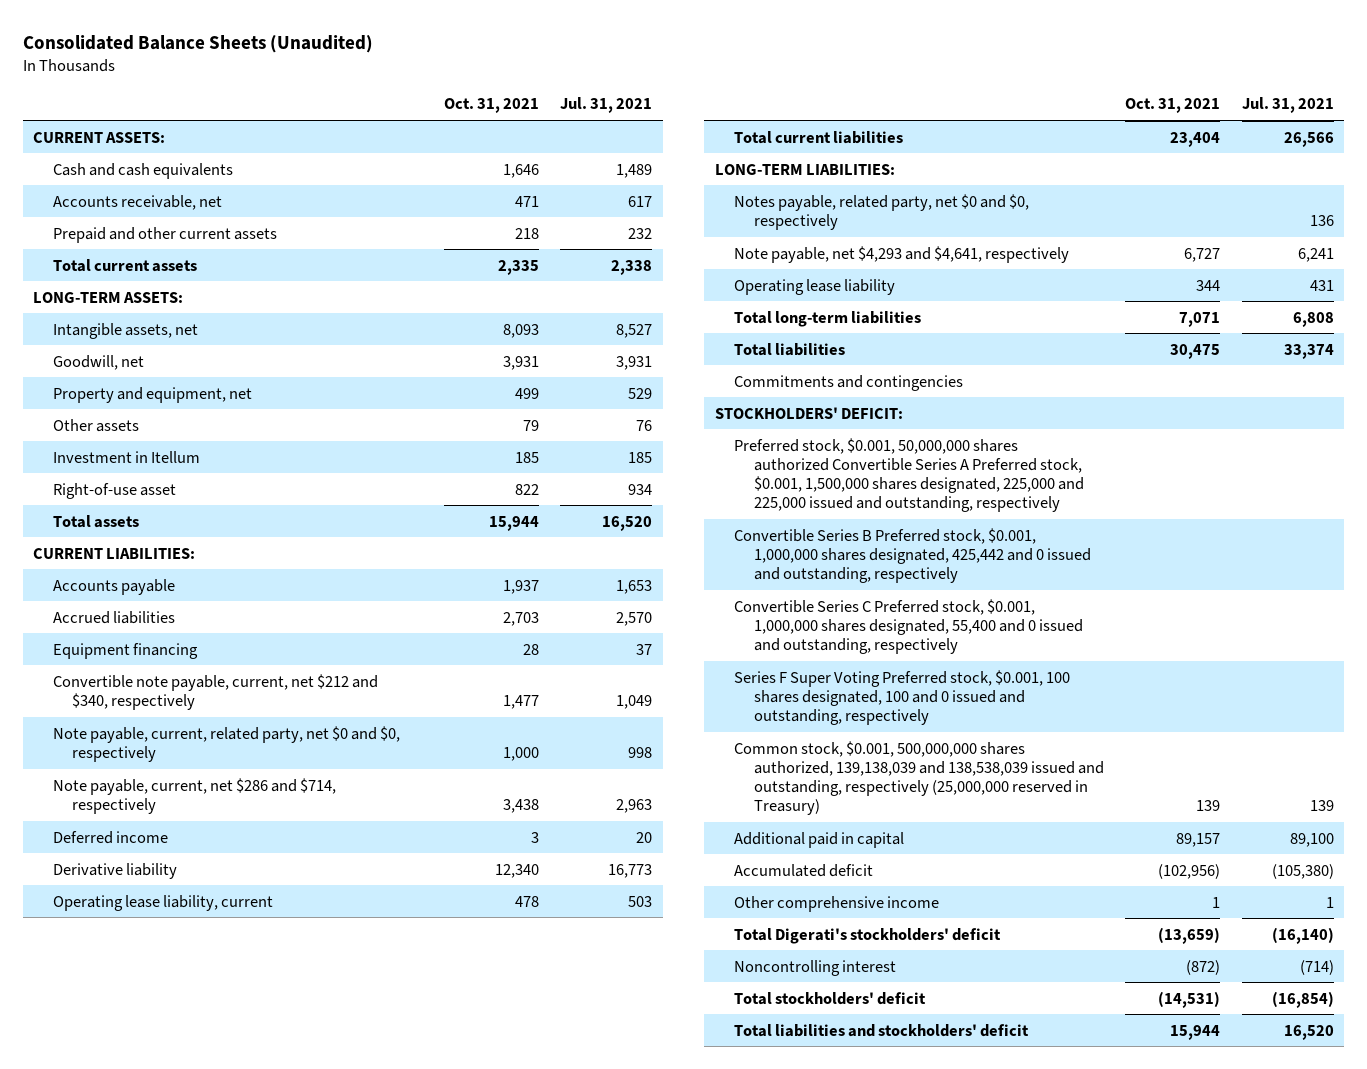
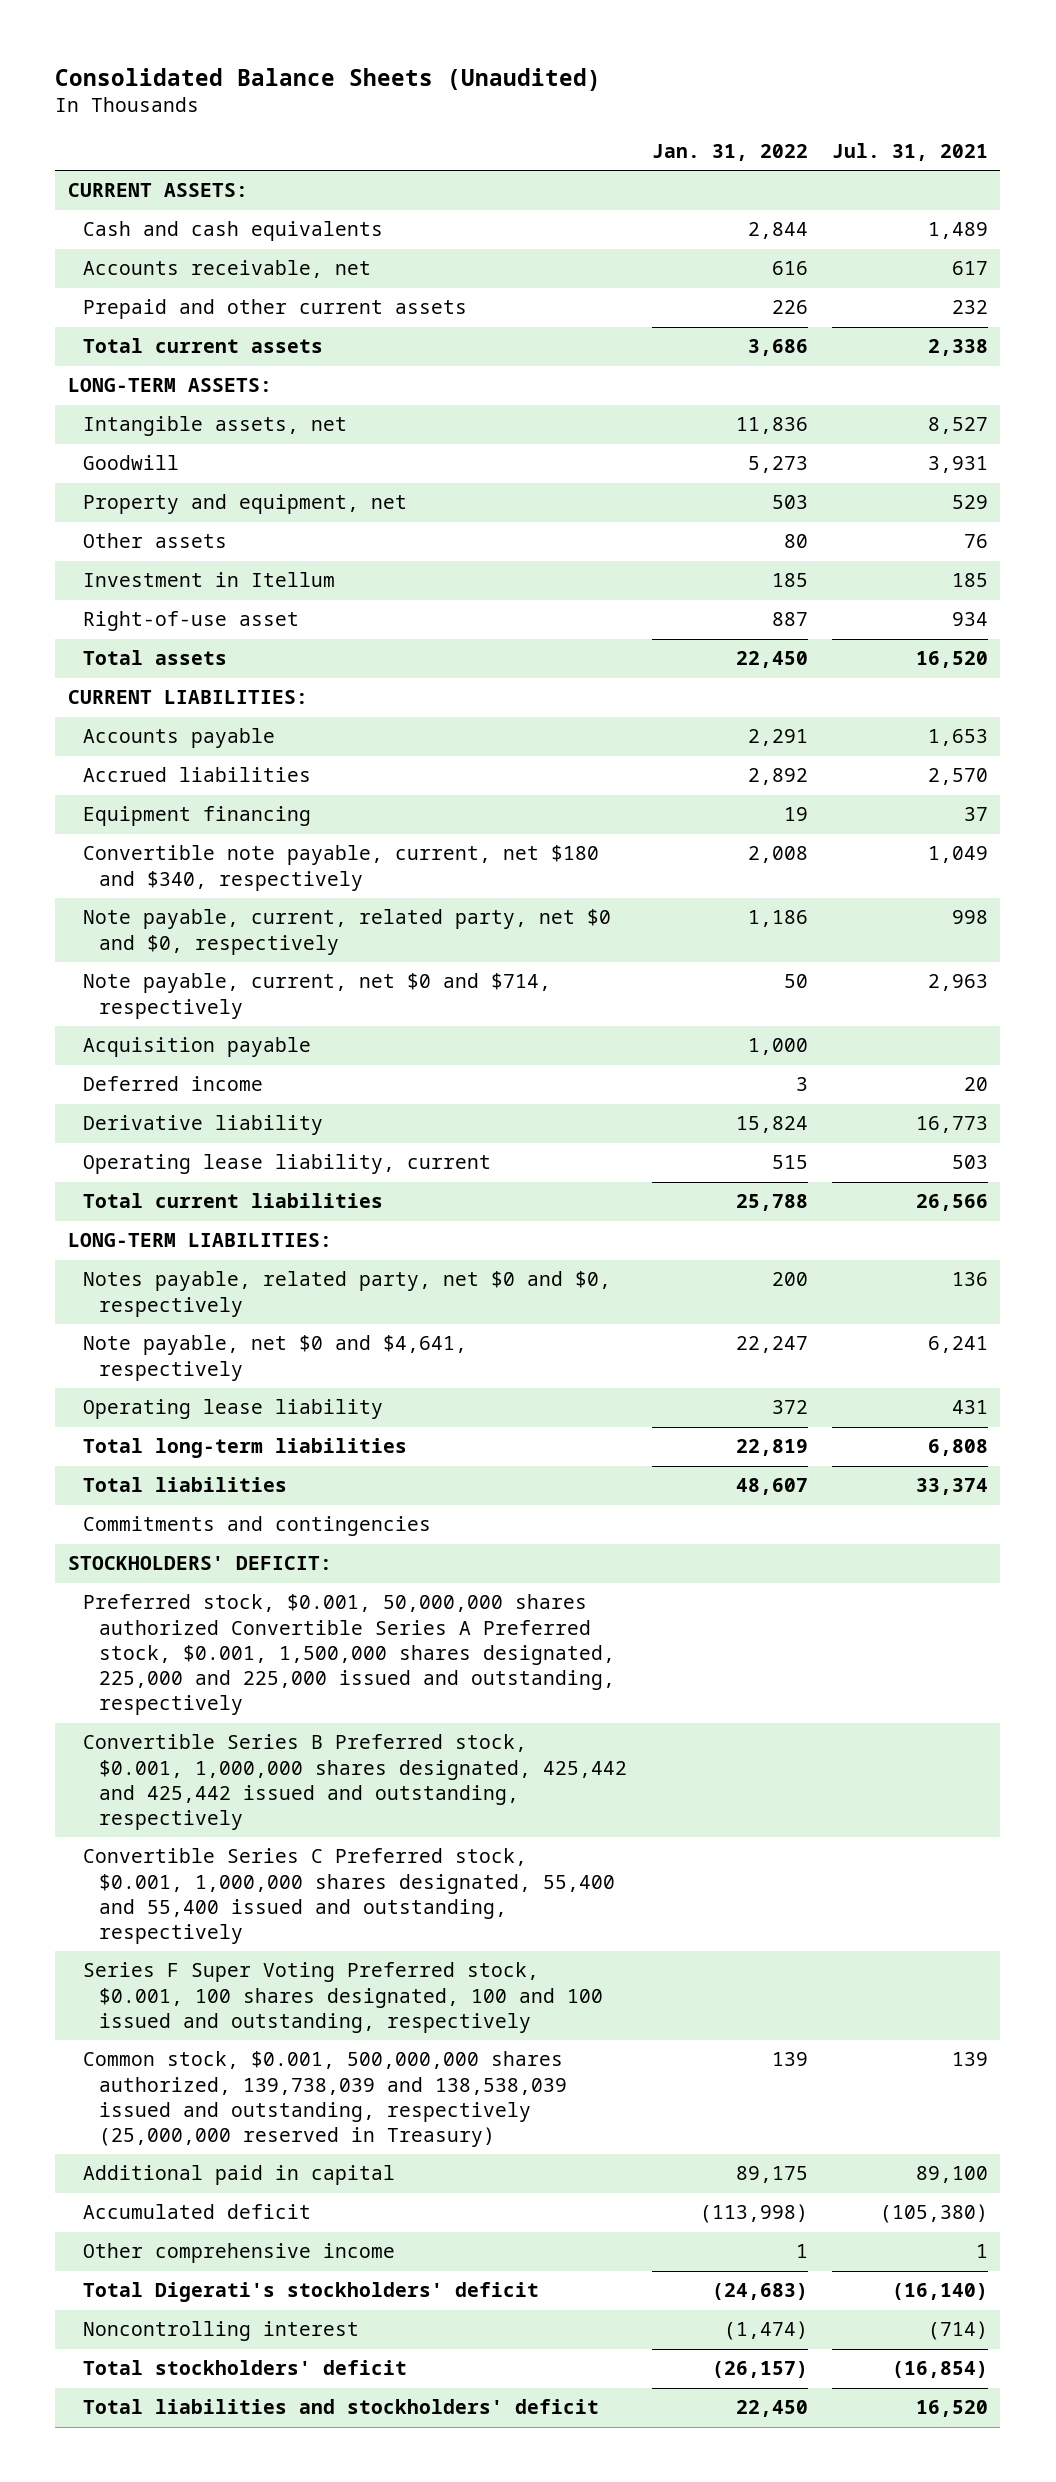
[443,98,539,114] Oct. 31, 2021 -> none
none -> [651,143,808,161] Jan. 31, 2022
[52,354,144,370] Goodwill, net -> [83,455,180,471] Goodwill
[52,673,378,710] Convertible note payable, current, net $212 and $340, respectively -> [83,845,600,891] Convertible note payable, current, net $180 and $340, respectively
[52,777,336,814] Note payable, current, net $286 and $714, respectively -> [83,973,552,1019] Note payable, current, net $0 and $714, respectively
none -> [83,1037,312,1058] Acquisition payable
[734,245,1070,263] Note payable, net $4,293 and $4,641, respectively -> [83,1335,468,1381] Note payable, net $0 and $4,641, respectively
[734,527,1091,583] Convertible Series B Preferred stock, $0.001, 1,000,000 shares designated, 425,442 and 0 issued and outstanding, respectively -> [83,1734,628,1831] Convertible Series B Preferred stock, $0.001, 1,000,000 shares designated, 425,442 and 425,442 issued and outstanding, respectively
[734,598,1083,654] Convertible Series C Preferred stock, $0.001, 1,000,000 shares designated, 55,400 and 0 issued and outstanding, respectively -> [83,1848,616,1945] Convertible Series C Preferred stock, $0.001, 1,000,000 shares designated, 55,400 and 55,400 issued and outstanding, respectively
[734,669,1071,725] Series F Super Voting Preferred stock, $0.001, 100 shares designated, 100 and 0 issued and outstanding, respectively -> [83,1962,604,2033] Series F Super Voting Preferred stock, $0.001, 100 shares designated, 100 and 100 issued and outstanding, respectively
[734,740,1104,816] Common stock, $0.001, 500,000,000 shares authorized, 139,138,039 and 138,538,039 issued and outstanding, respectively (25,000,000 reserved in Treasury) -> [83,2051,568,2148] Common stock, $0.001, 500,000,000 shares authorized, 139,738,039 and 138,538,039 issued and outstanding, respectively (25,000,000 reserved in Treasury)

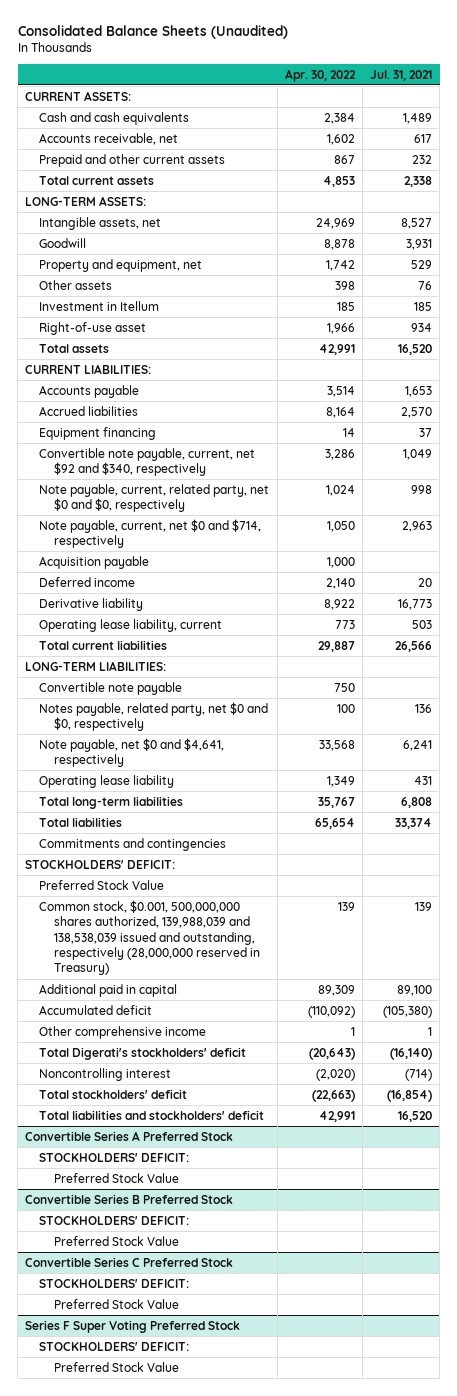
[651,143,808,161] Jan. 31, 2022 -> none
none -> [284,68,356,82] Apr. 30, 2022
[83,845,600,891] Convertible note payable, current, net $180 and $340, respectively -> [39,447,256,477] Convertible note payable, current, net $92 and $340, respectively
none -> [39,681,183,695] Convertible note payable
[83,1734,628,1831] Convertible Series B Preferred stock, $0.001, 1,000,000 shares designated, 425,442 and 425,442 issued and outstanding, respectively -> none
[83,1848,616,1945] Convertible Series C Preferred stock, $0.001, 1,000,000 shares designated, 55,400 and 55,400 issued and outstanding, respectively -> none
[83,1962,604,2033] Series F Super Voting Preferred stock, $0.001, 100 shares designated, 100 and 100 issued and outstanding, respectively -> none
[83,1594,616,1716] Preferred stock, $0.001, 50,000,000 shares authorized Convertible Series A Preferred stock, $0.001, 1,500,000 shares designated, 225,000 and 225,000 issued and outstanding, respectively -> [39,879,165,890] Preferred Stock Value
[83,2051,568,2148] Common stock, $0.001, 500,000,000 shares authorized, 139,738,039 and 138,538,039 issued and outstanding, respectively (25,000,000 reserved in Treasury) -> [39,899,260,976] Common stock, $0.001, 500,000,000 shares authorized, 139,988,039 and 138,538,039 issued and outstanding, respectively (28,000,000 reserved in Treasury)
none -> [25,1130,234,1141] Convertible Series A Preferred Stock
none -> [39,1152,190,1162] STOCKHOLDERS' DEFICIT:
none -> [53,1172,179,1183] Preferred Stock Value
none -> [25,1193,234,1204] Convertible Series B Preferred Stock
none -> [39,1215,190,1225] STOCKHOLDERS' DEFICIT:
none -> [53,1235,179,1246] Preferred Stock Value
none -> [25,1256,234,1267] Convertible Series C Preferred Stock
none -> [39,1278,190,1288] STOCKHOLDERS' DEFICIT:
none -> [53,1298,179,1309] Preferred Stock Value
none -> [25,1319,241,1333] Series F Super Voting Preferred Stock
none -> [39,1341,190,1351] STOCKHOLDERS' DEFICIT:
none -> [53,1361,179,1372] Preferred Stock Value

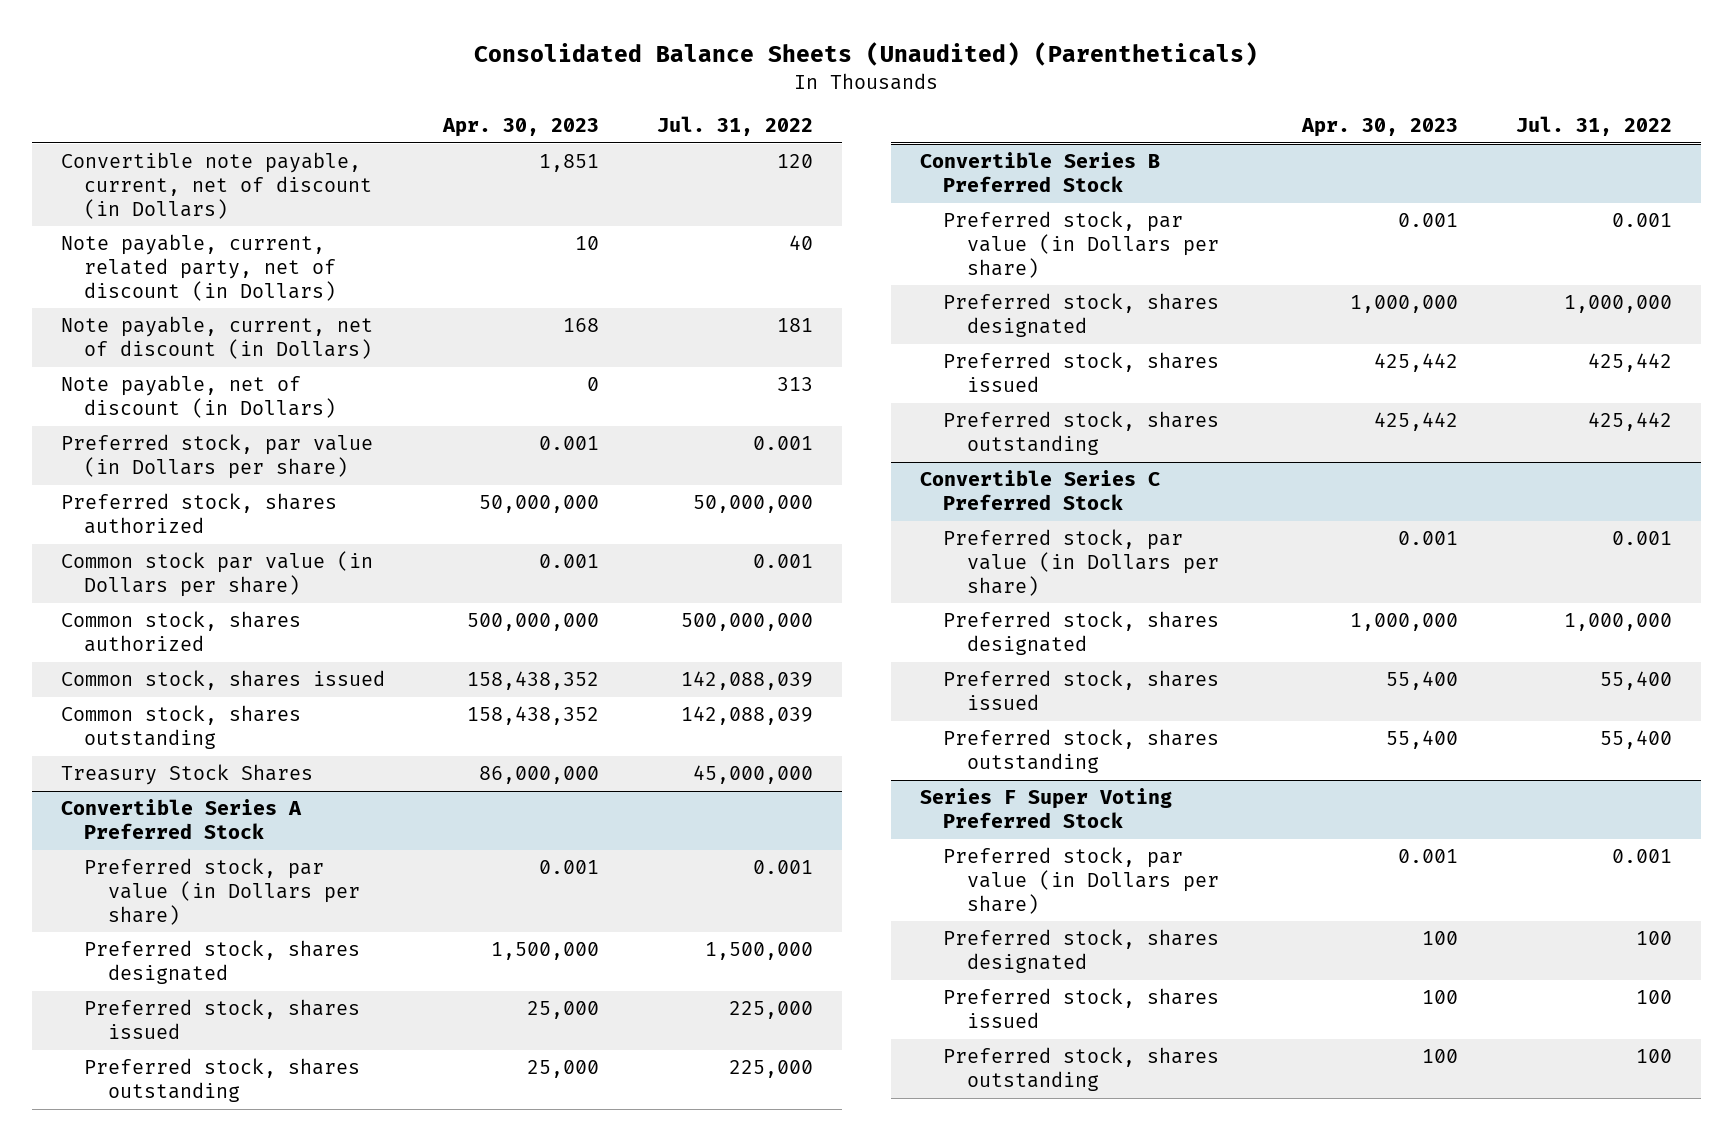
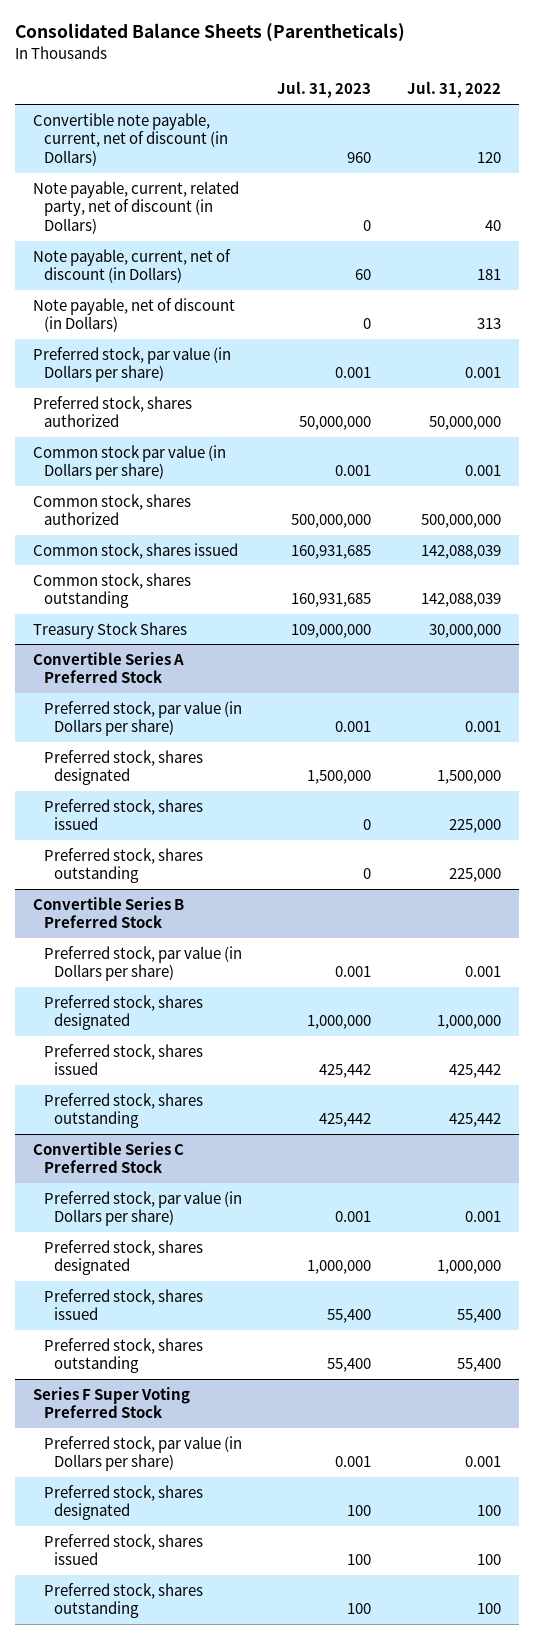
[474,42,1259,67] Consolidated Balance Sheets (Unaudited) (Parentheticals) -> [14,23,405,43] Consolidated Balance Sheets (Parentheticals)
[441,118,599,138] Apr. 30, 2023 -> none
none -> [277,81,372,99] Jul. 31, 2023
[692,765,813,785] 45,000,000 -> [428,623,501,638] 30,000,000

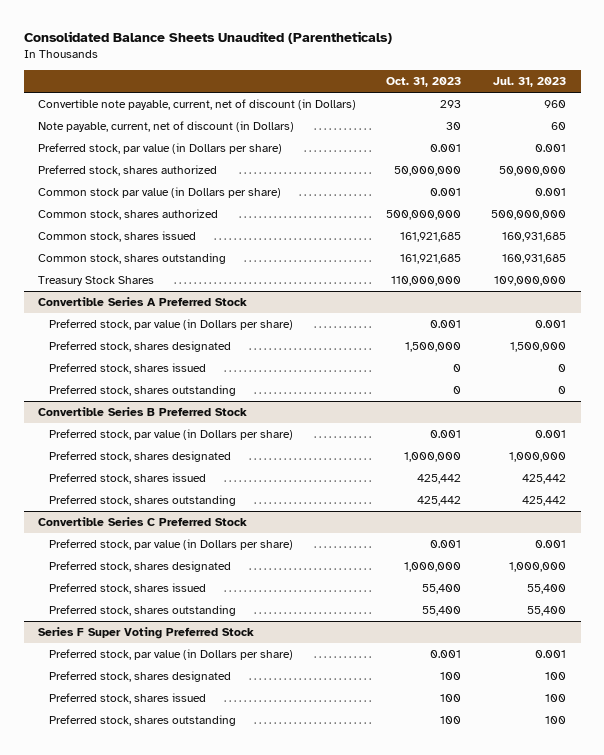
[14,23,405,43] Consolidated Balance Sheets (Parentheticals) -> [23,31,392,45] Consolidated Balance Sheets Unaudited (Parentheticals)
[406,81,501,99] Jul. 31, 2022 -> none
none -> [386,77,462,88] Oct. 31, 2023
[32,180,239,234] Note payable, current, related party, net of discount (in Dollars) -> none
[32,297,235,333] Note payable, net of discount (in Dollars) -> none

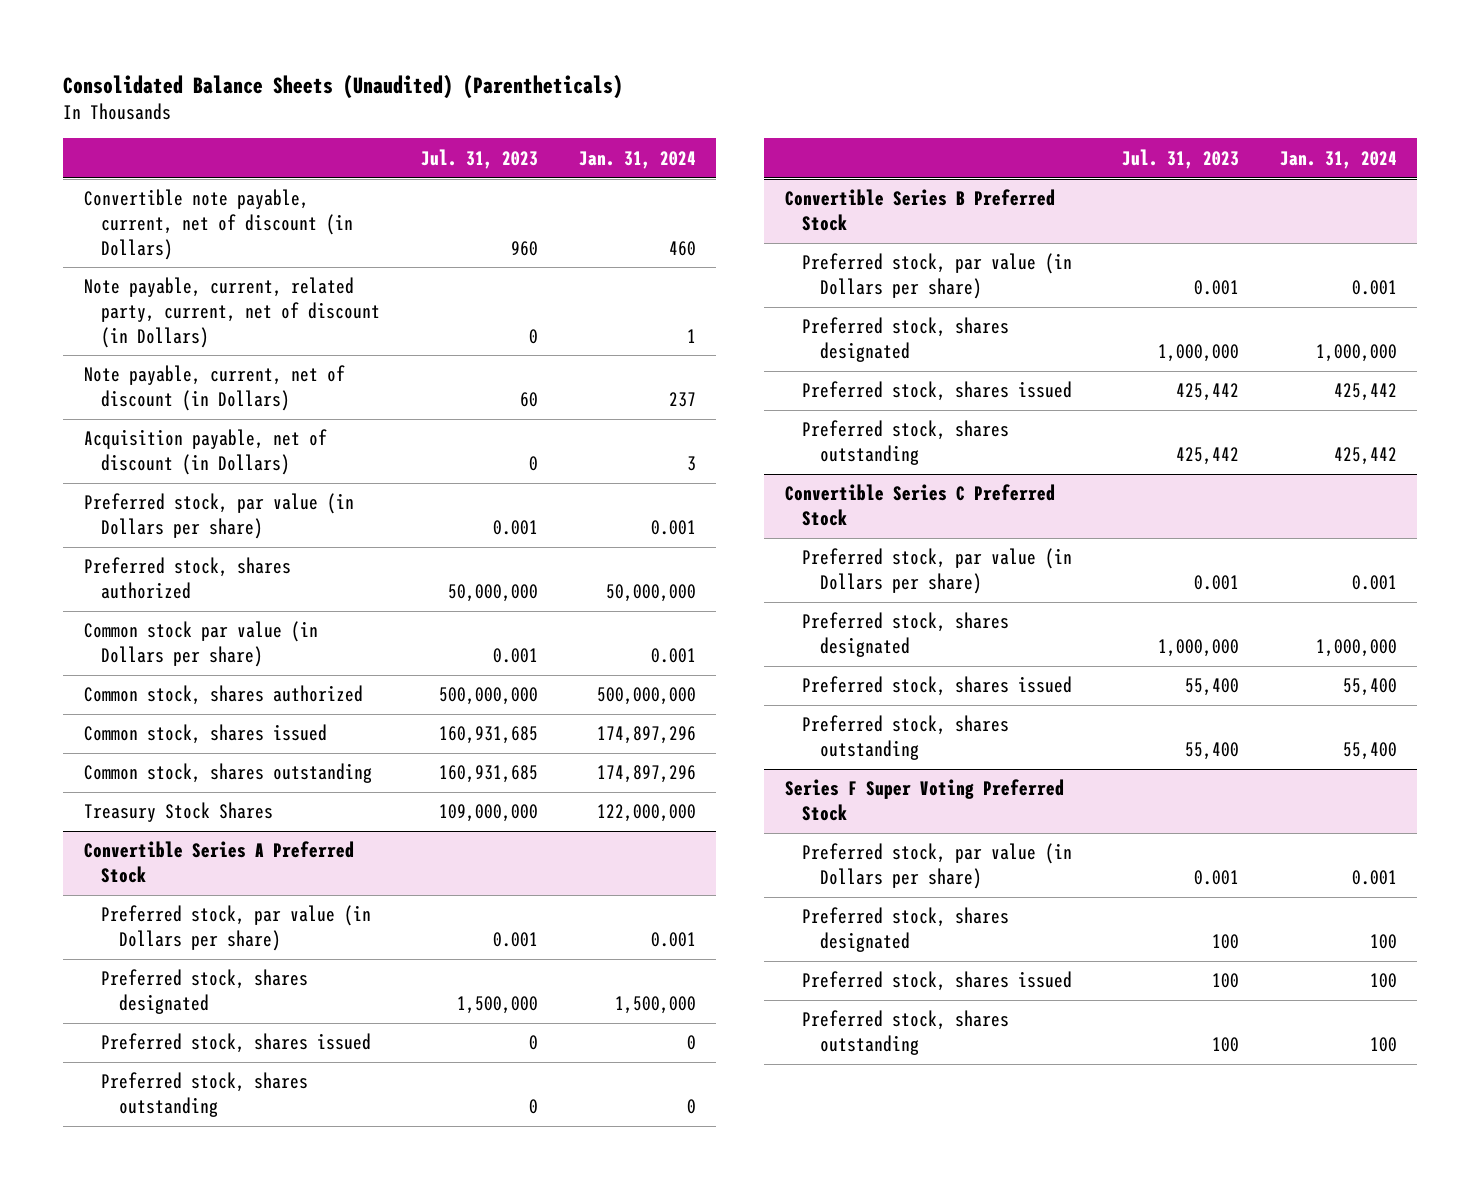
[23,31,392,45] Consolidated Balance Sheets Unaudited (Parentheticals) -> [63,75,624,100] Consolidated Balance Sheets (Unaudited) (Parentheticals)
[386,77,462,88] Oct. 31, 2023 -> none
none -> [578,150,696,169] Jan. 31, 2024
none -> [83,277,381,348] Note payable, current, related party, current, net of discount (in Dollars)
none -> [83,429,327,475] Acquisition payable, net of discount (in Dollars)

